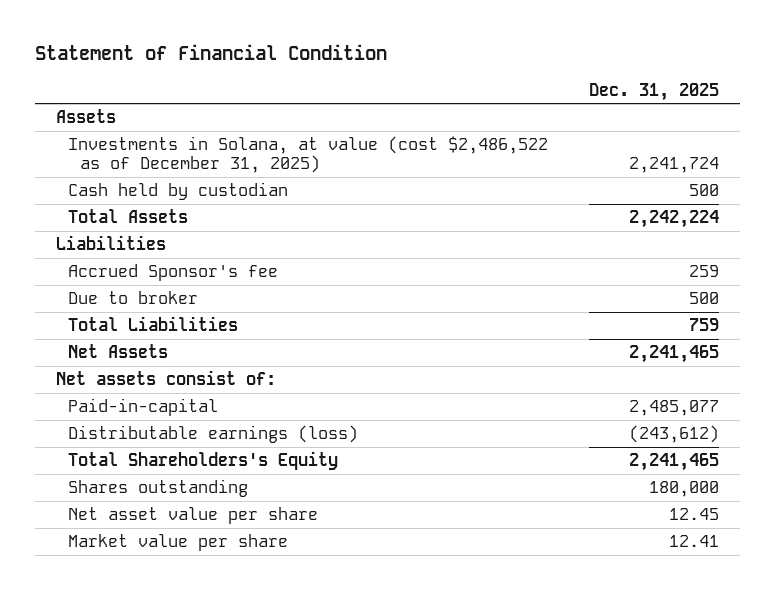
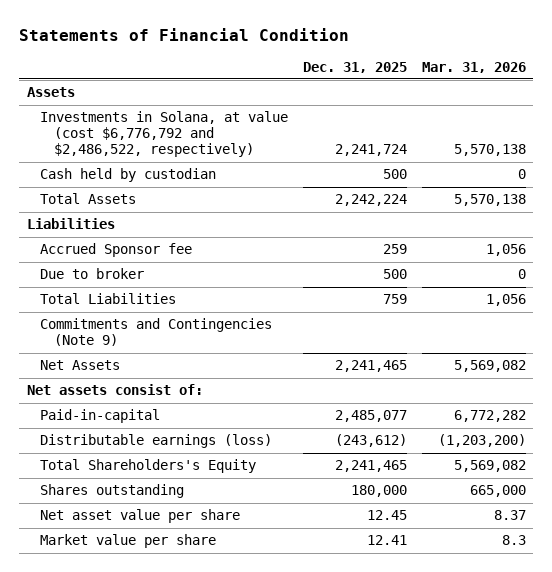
[35,44,388,61] Statement of Financial Condition -> [19,27,350,41] Statements of Financial Condition
none -> [421,61,526,73] Mar. 31, 2026
[67,135,548,174] Investments in Solana, at value (cost $2,486,522 as of December 31, 2025) -> [40,111,289,158] Investments in Solana, at value (cost $6,776,792 and $2,486,522, respectively)
[67,263,278,281] Accrued Sponsor's fee -> [40,243,193,258] Accrued Sponsor fee
none -> [40,318,273,347] Commitments and Contingencies (Note 9)

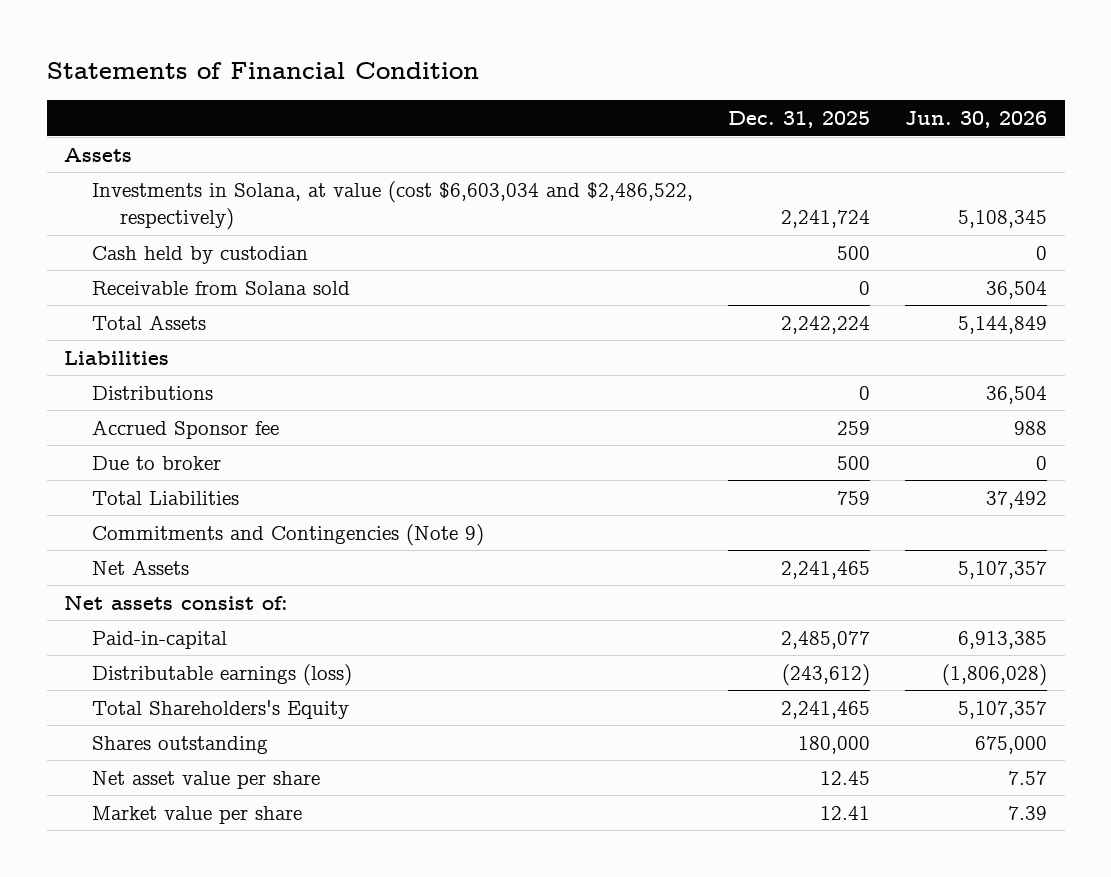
[421,61,526,73] Mar. 31, 2026 -> none
none -> [905,111,1048,129] Jun. 30, 2026
[40,111,289,158] Investments in Solana, at value (cost $6,776,792 and $2,486,522, respectively) -> [91,180,693,231] Investments in Solana, at value (cost $6,603,034 and $2,486,522, respectively)
none -> [91,280,350,295] Receivable from Solana sold
none -> [91,385,213,400] Distributions

